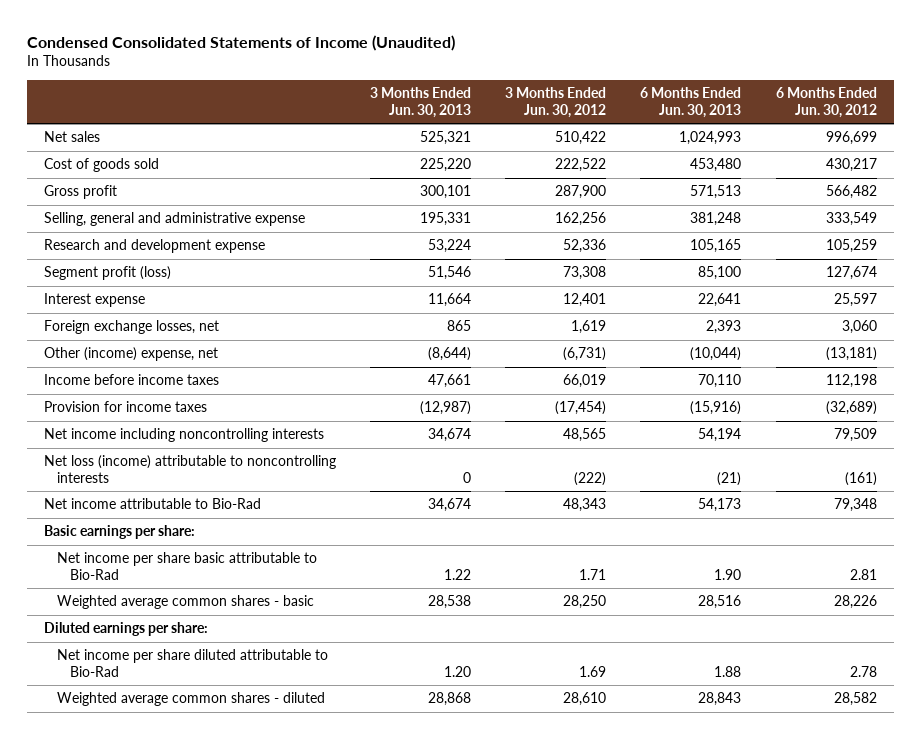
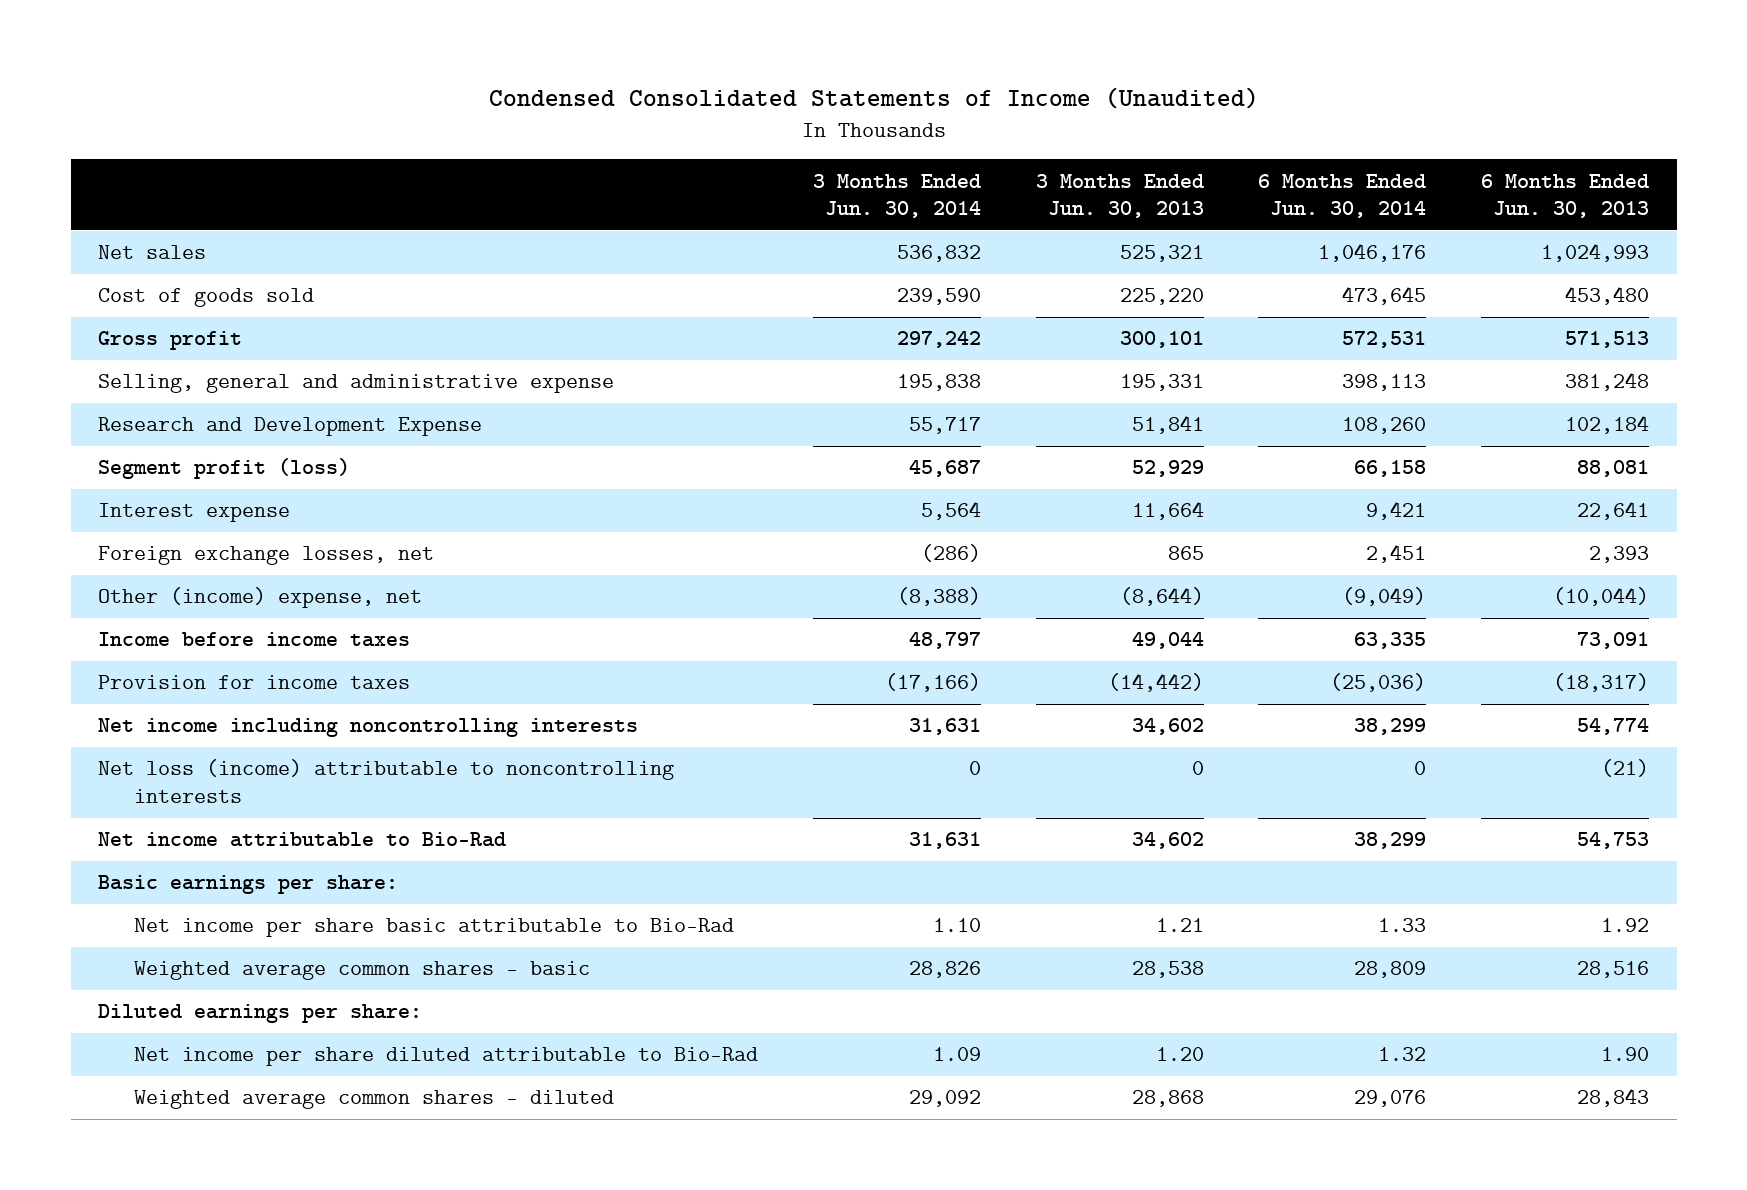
[505,87,607,118] 3 Months Ended Jun. 30, 2012 -> none
[775,87,877,118] 6 Months Ended Jun. 30, 2012 -> none
none -> [812,173,981,219] 3 Months Ended Jun. 30, 2014
none -> [1258,173,1427,219] 6 Months Ended Jun. 30, 2014
[43,239,265,254] Research and development expense -> [98,417,483,437] Research and Development Expense
[427,239,471,254] 53,224 -> [1131,415,1204,435] 51,841
[690,239,742,254] 105,165 -> [1565,415,1650,435] 102,184
[427,266,471,281] 51,546 -> [1131,460,1204,478] 52,929
[698,266,742,281] 85,100 -> [1577,460,1650,478] 88,081
[427,374,471,389] 47,661 -> [1131,632,1204,650] 49,044
[698,374,742,389] 70,110 -> [1577,632,1650,650] 73,091
[419,401,471,416] (12,987) -> [1107,673,1204,693] (14,442)
[690,401,742,416] (15,916) -> [1553,673,1650,693] (18,317)
[427,428,471,443] 34,674 -> [1131,718,1204,736] 34,602
[698,428,742,443] 54,194 -> [1577,718,1650,736] 54,774
[427,498,471,513] 34,674 -> [1131,832,1204,850] 34,602
[698,498,742,513] 54,173 -> [1577,832,1650,850] 54,753
[443,568,471,580] 1.22 -> [1155,918,1204,933] 1.21
[714,568,742,580] 1.90 -> [1601,918,1650,933] 1.92
[714,665,742,677] 1.88 -> [1601,1047,1650,1062] 1.90

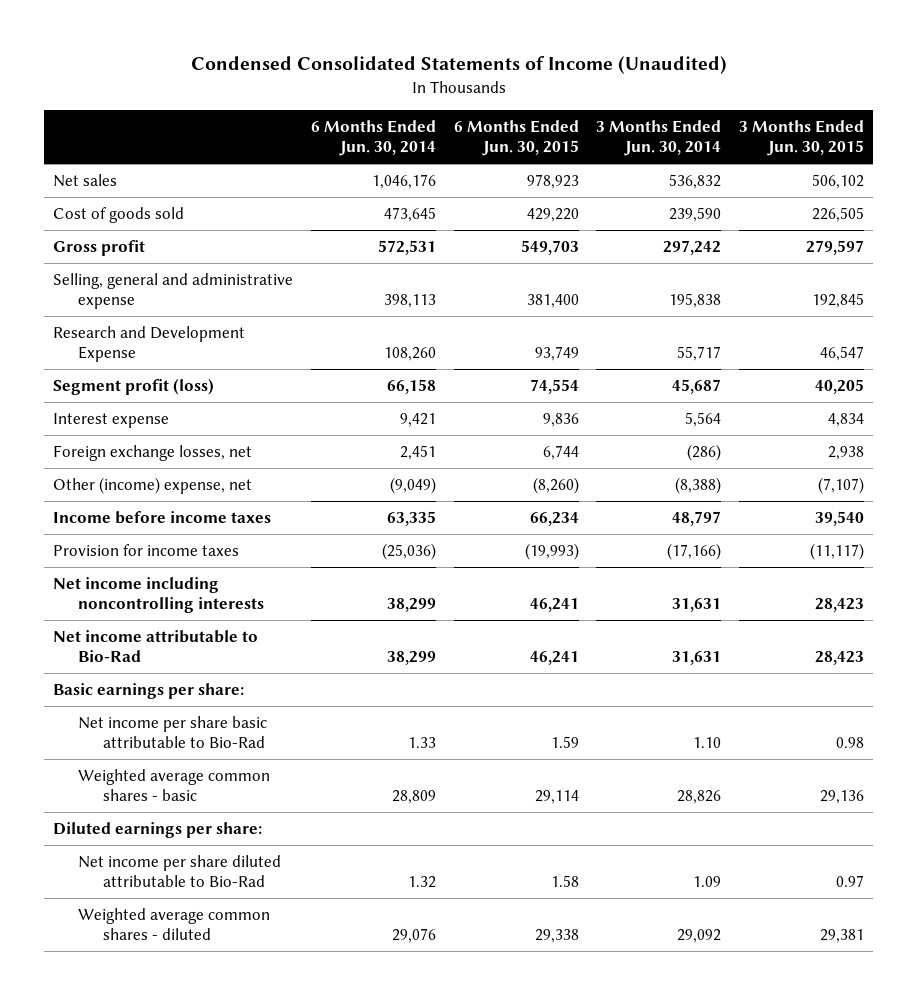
[1035,173,1204,219] 3 Months Ended Jun. 30, 2013 -> none
[1481,173,1650,219] 6 Months Ended Jun. 30, 2013 -> none
none -> [453,119,579,156] 6 Months Ended Jun. 30, 2015
none -> [738,119,864,156] 3 Months Ended Jun. 30, 2015
[98,759,675,804] Net loss (income) attributable to noncontrolling interests -> none

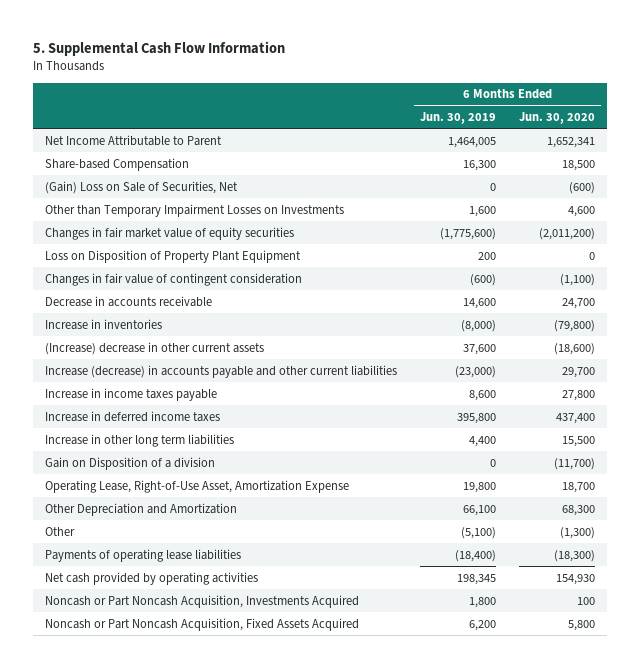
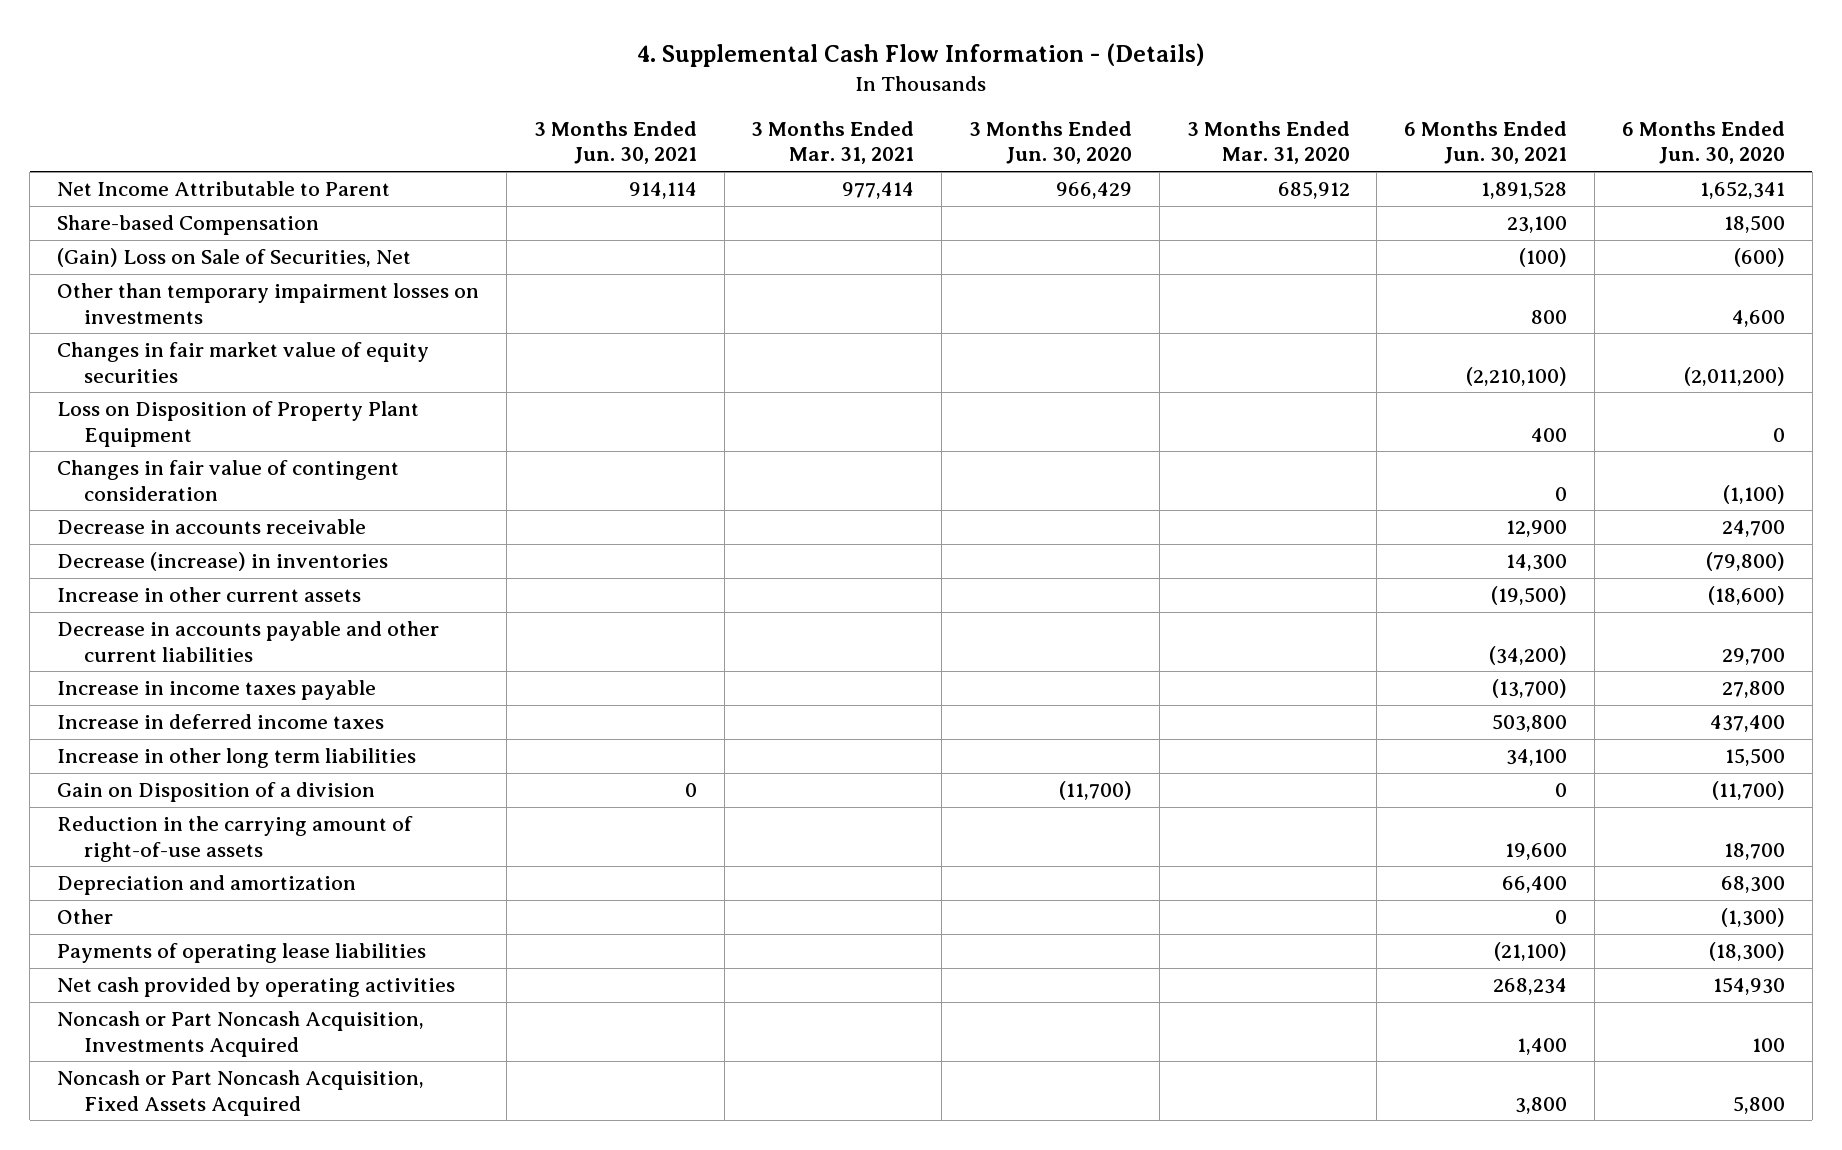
[33,40,286,56] 5. Supplemental Cash Flow Information -> [636,43,1205,68] 4. Supplemental Cash Flow Information - (Details)
[419,112,496,125] Jun. 30, 2019 -> none
none -> [533,120,697,165] 3 Months Ended Jun. 30, 2021
none -> [751,120,915,165] 3 Months Ended Mar. 31, 2021
none -> [968,120,1132,165] 3 Months Ended Jun. 30, 2020
none -> [1186,120,1350,165] 3 Months Ended Mar. 31, 2020
none -> [1404,120,1568,165] 6 Months Ended Jun. 30, 2021
[44,203,344,217] Other than Temporary Impairment Losses on Investments -> [57,283,480,324] Other than temporary impairment losses on investments
[44,318,162,330] Increase in inventories -> [57,552,389,572] Decrease (increase) in inventories
[44,341,264,355] (Increase) decrease in other current assets -> [57,587,362,603] Increase in other current assets
[44,364,397,378] Increase (decrease) in accounts payable and other current liabilities -> [57,621,440,662] Decrease in accounts payable and other current liabilities
[44,479,349,493] Operating Lease, Right-of-Use Asset, Amortization Expense -> [57,816,414,862] Reduction in the carrying amount of right-of-use assets
[44,502,237,516] Other Depreciation and Amortization -> [57,875,357,896] Depreciation and amortization

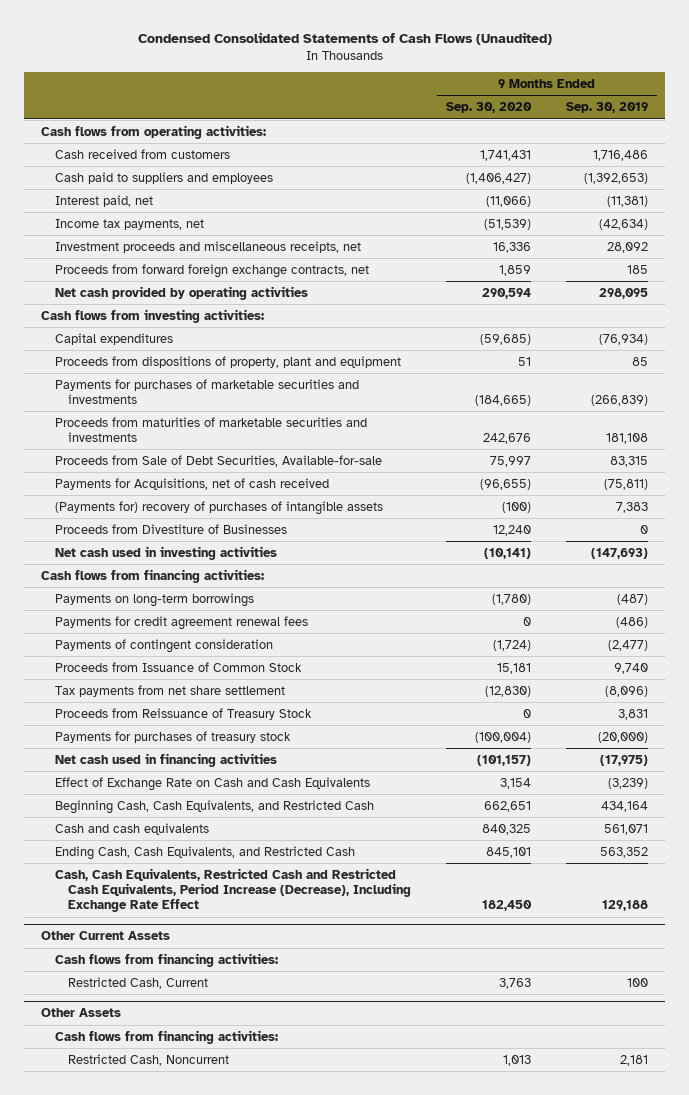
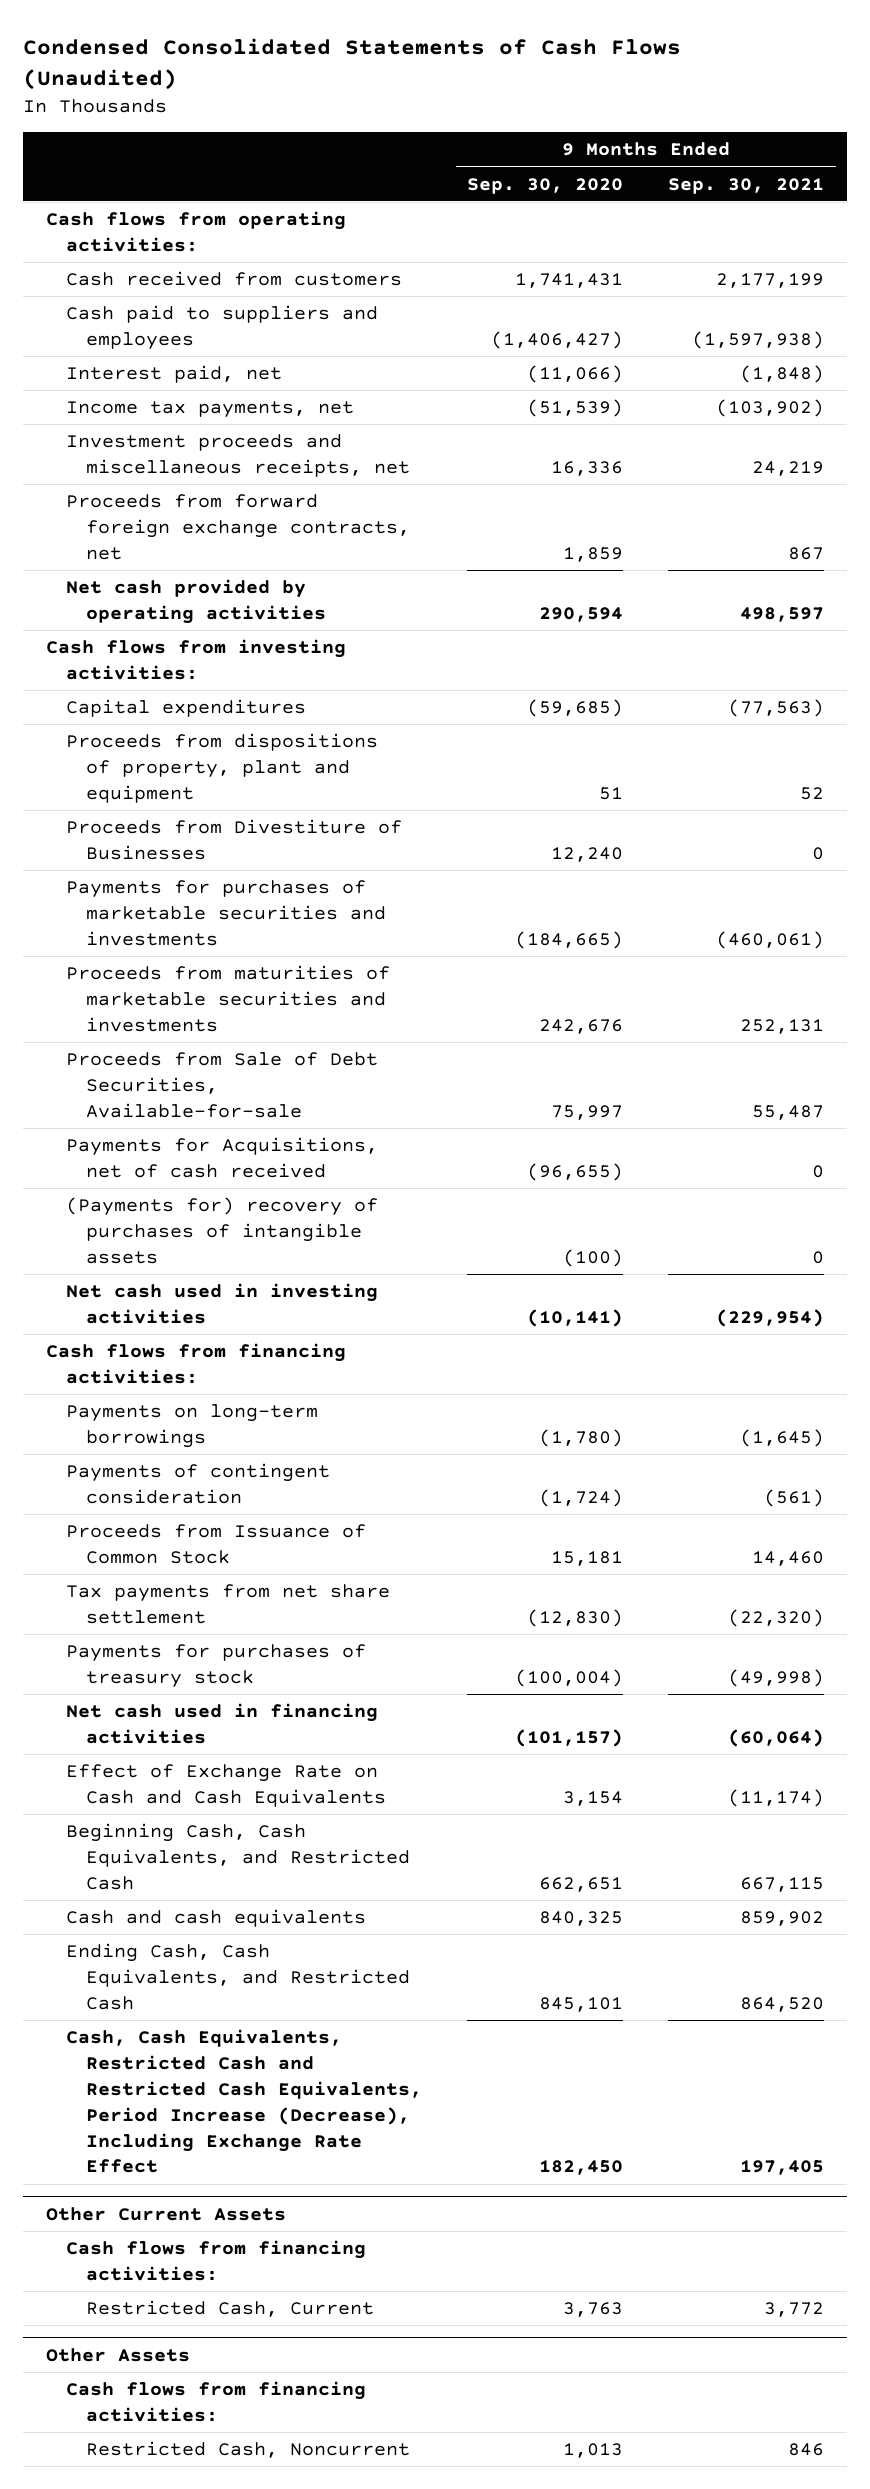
[565,102,648,114] Sep. 30, 2019 -> none
none -> [668,177,825,194] Sep. 30, 2021
[54,523,287,534] Proceeds from Divestiture of Businesses -> [65,819,402,860] Proceeds from Divestiture of Businesses
[54,615,308,630] Payments for credit agreement renewal fees -> none
[54,707,312,720] Proceeds from Reissuance of Treasury Stock -> none

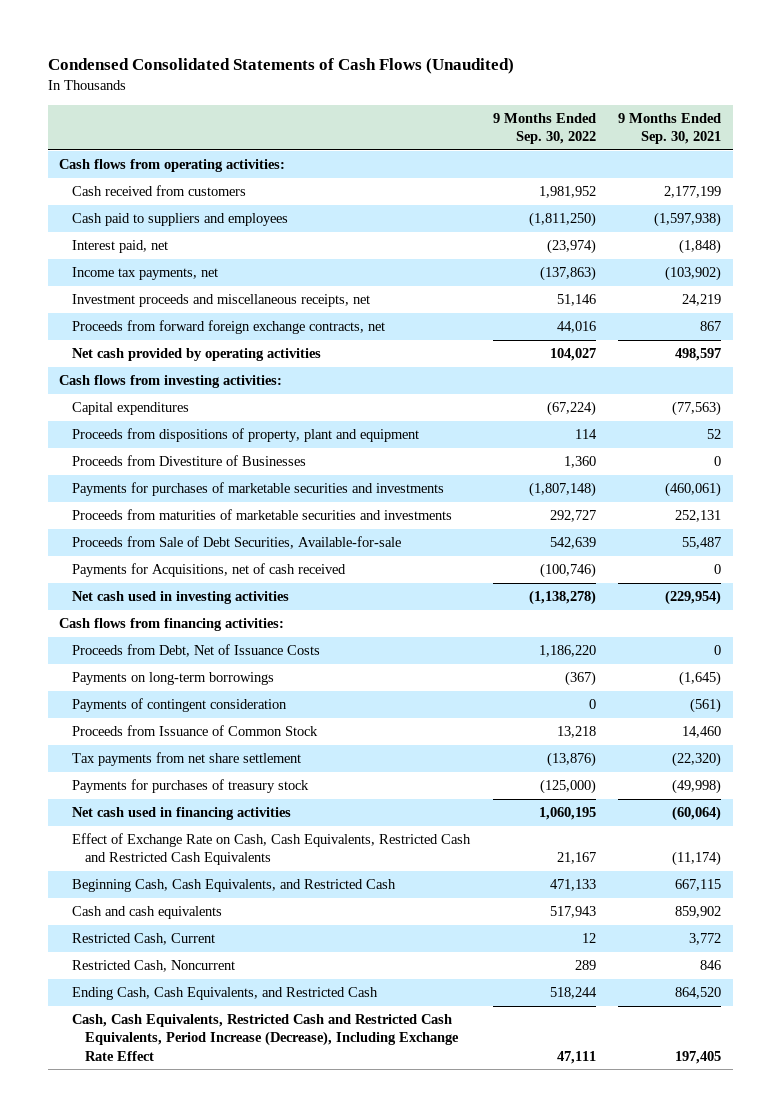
[466,177,623,194] Sep. 30, 2020 -> none
none -> [492,112,596,145] 9 Months Ended Sep. 30, 2022
[65,1197,378,1264] (Payments for) recovery of purchases of intangible assets -> none
none -> [71,644,320,658] Proceeds from Debt, Net of Issuance Costs
[65,1764,386,1807] Effect of Exchange Rate on Cash and Cash Equivalents -> [71,833,471,866] Effect of Exchange Rate on Cash, Cash Equivalents, Restricted Cash and Restricted Cash Equivalents
[46,2206,287,2221] Other Current Assets -> none
[65,2240,366,2281] Cash flows from financing activities: -> none
[46,2347,191,2362] Other Assets -> none
[65,2381,366,2422] Cash flows from financing activities: -> none
[65,1943,410,2010] Ending Cash, Cash Equivalents, and Restricted Cash -> [71,987,378,1001] Ending Cash, Cash Equivalents, and Restricted Cash
[65,2029,422,2174] Cash, Cash Equivalents, Restricted Cash and Restricted Cash Equivalents, Period Increase (Decrease), Including Exchange Rate Effect -> [71,1014,459,1061] Cash, Cash Equivalents, Restricted Cash and Restricted Cash Equivalents, Period Increase (Decrease), Including Exchange Rate Effect

